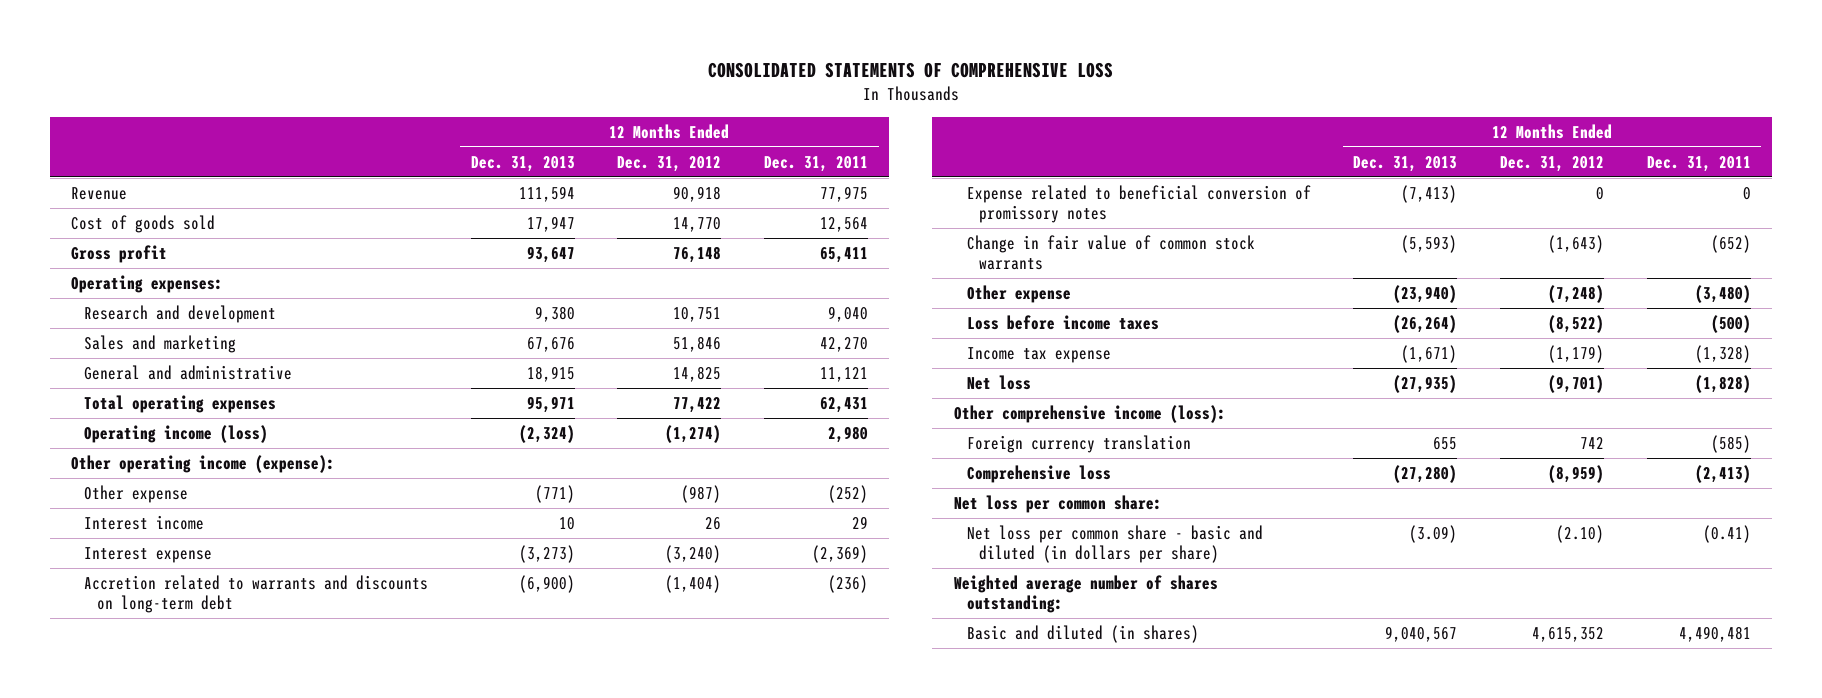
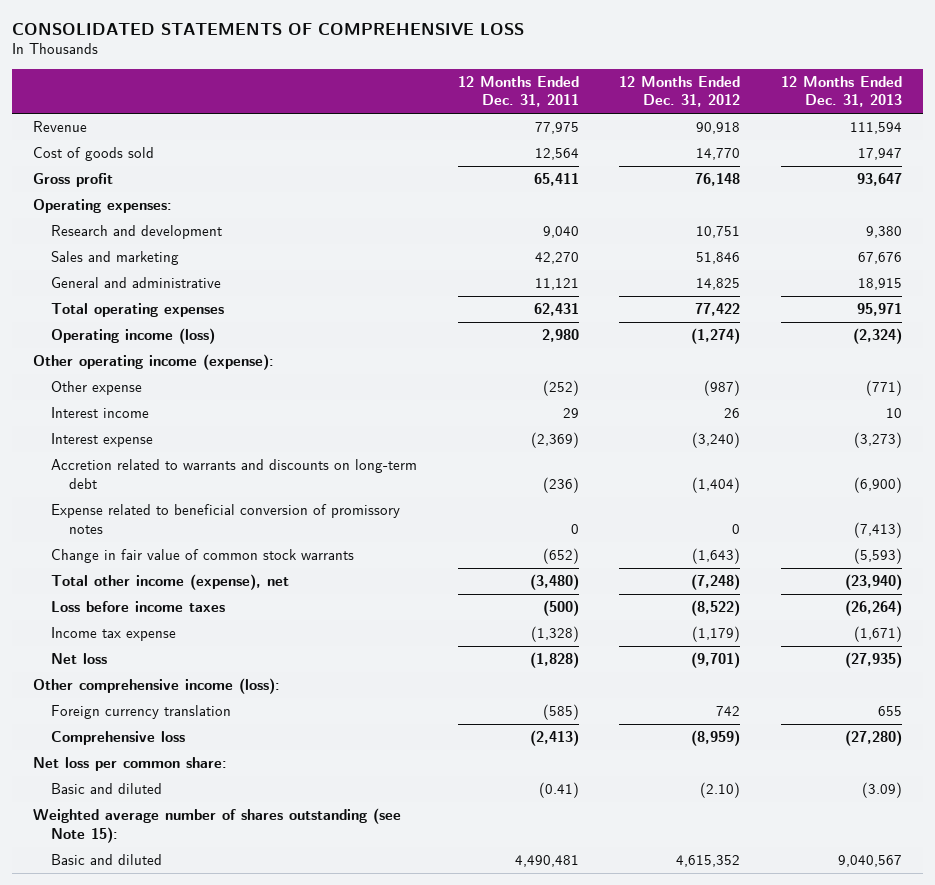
[966,284,1071,303] Other expense -> [50,574,289,591] Total other income (expense), net
[966,524,1263,563] Net loss per common share - basic and diluted (in dollars per share) -> [50,783,162,795] Basic and diluted
[953,574,1218,613] Weighted average number of shares outstanding: -> [32,808,401,843] Weighted average number of shares outstanding (see Note 15):
[966,624,1199,643] Basic and diluted (in shares) -> [50,854,162,866] Basic and diluted

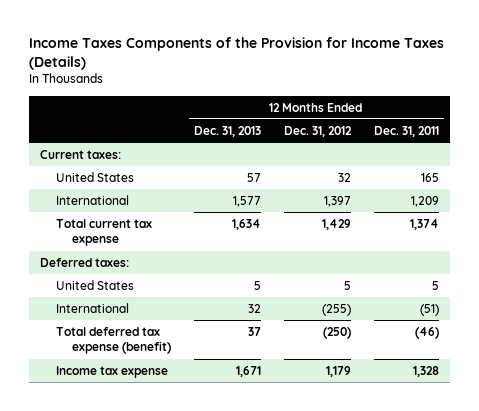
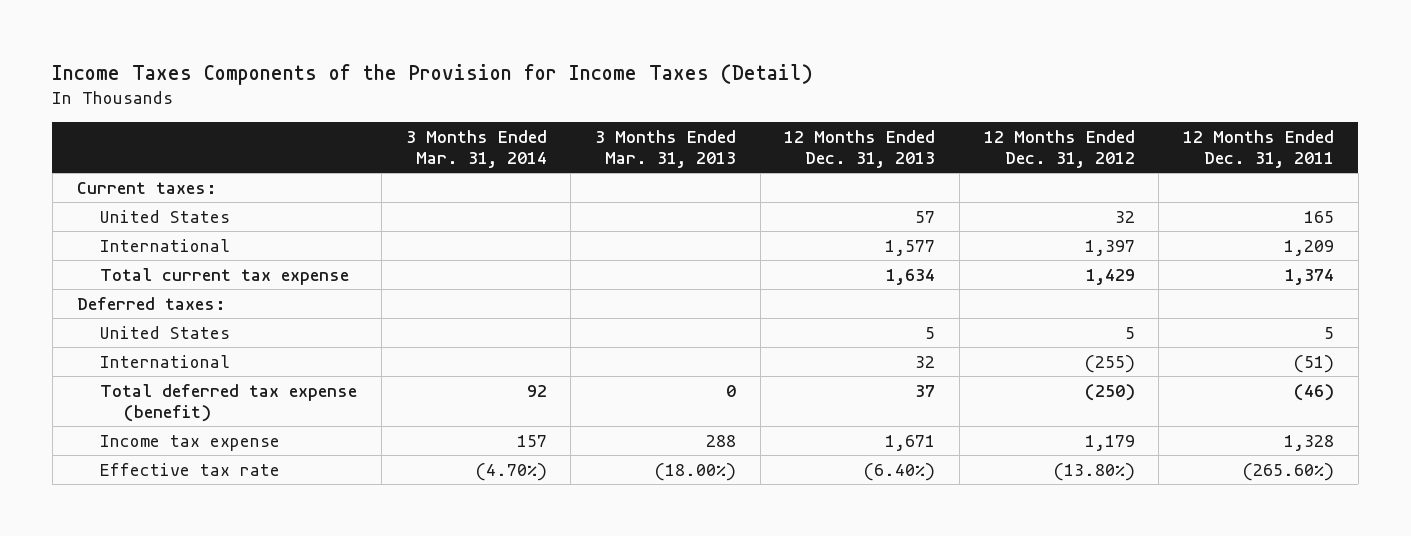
[28,36,444,70] Income Taxes Components of the Provision for Income Taxes (Details) -> [52,64,814,86] Income Taxes Components of the Provision for Income Taxes (Detail)
none -> [405,129,547,168] 3 Months Ended Mar. 31, 2014
none -> [594,129,736,168] 3 Months Ended Mar. 31, 2013
none -> [100,462,281,476] Effective tax rate

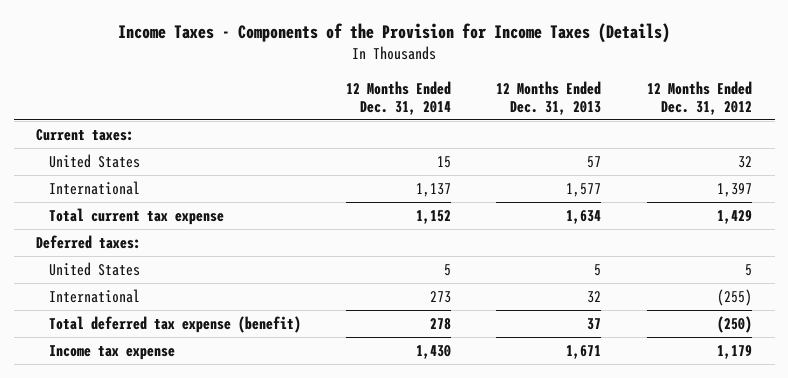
[52,64,814,86] Income Taxes Components of the Provision for Income Taxes (Detail) -> [118,23,671,44] Income Taxes - Components of the Provision for Income Taxes (Details)
[405,129,547,168] 3 Months Ended Mar. 31, 2014 -> none
[594,129,736,168] 3 Months Ended Mar. 31, 2013 -> none
[1183,129,1335,168] 12 Months Ended Dec. 31, 2011 -> none
none -> [346,80,452,116] 12 Months Ended Dec. 31, 2014
[100,462,281,476] Effective tax rate -> none

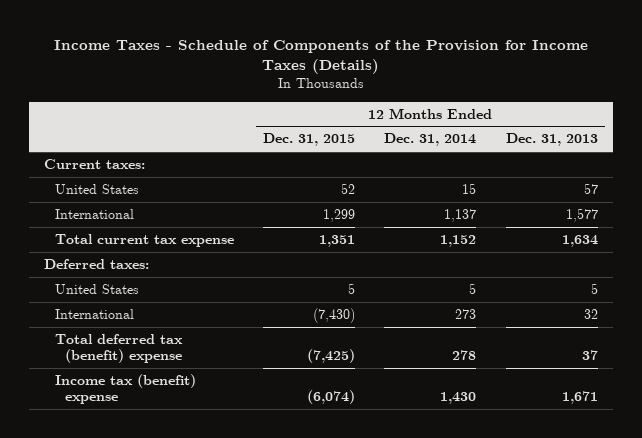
[118,23,671,44] Income Taxes - Components of the Provision for Income Taxes (Details) -> [53,39,588,75] Income Taxes - Schedule of Components of the Provision for Income Taxes (Details)
[646,80,752,116] 12 Months Ended Dec. 31, 2012 -> none
none -> [263,133,356,147] Dec. 31, 2015
[48,315,301,333] Total deferred tax expense (benefit) -> [54,333,183,364] Total deferred tax (benefit) expense
[48,344,175,360] Income tax expense -> [54,373,196,405] Income tax (benefit) expense

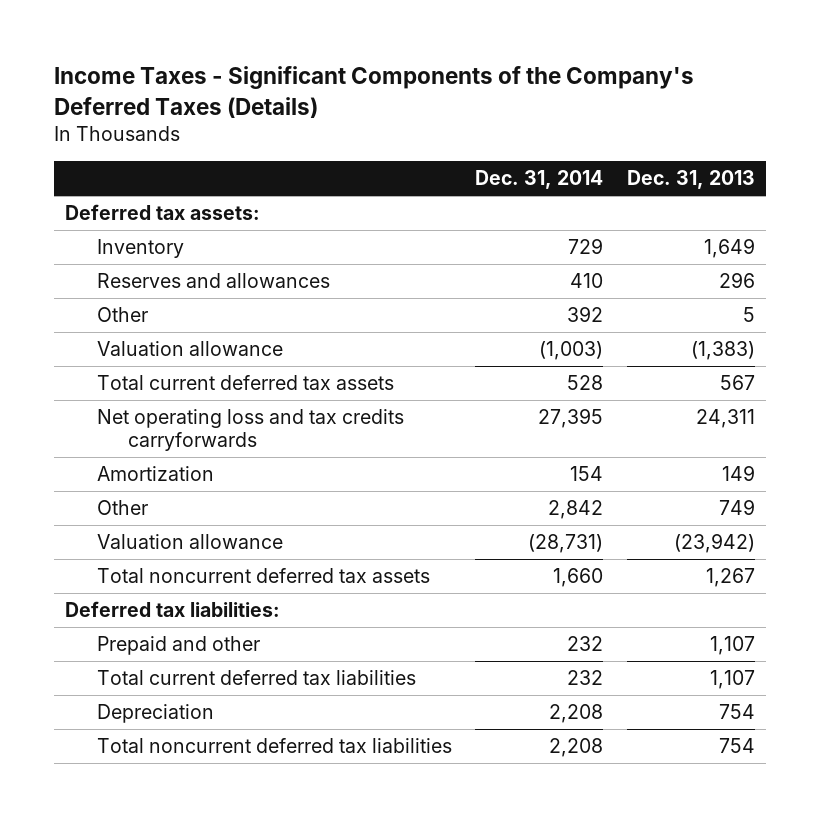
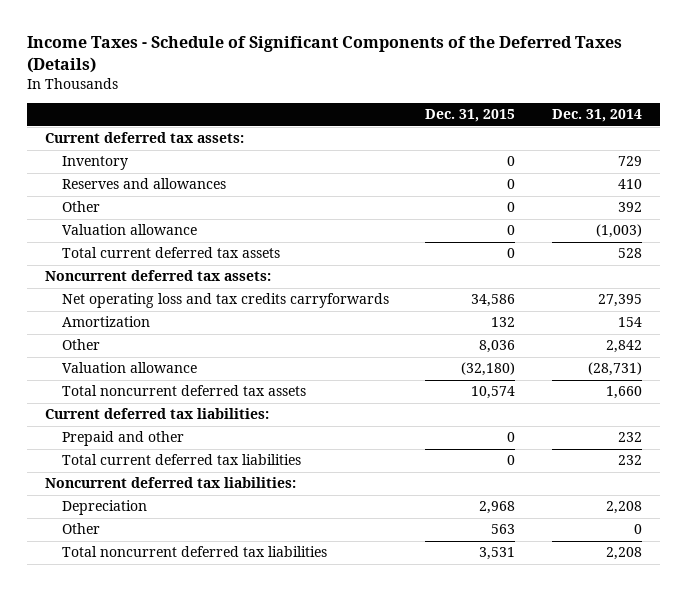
[53,66,694,118] Income Taxes - Significant Components of the Company's Deferred Taxes (Details) -> [26,36,622,73] Income Taxes - Schedule of Significant Components of the Deferred Taxes (Details)
[626,170,755,190] Dec. 31, 2013 -> none
none -> [425,109,516,123] Dec. 31, 2015
[65,204,261,221] Deferred tax assets: -> [44,132,244,144] Current deferred tax assets:
none -> [44,270,271,282] Noncurrent deferred tax assets:
[65,601,281,618] Deferred tax liabilities: -> [44,408,269,420] Current deferred tax liabilities:
none -> [44,477,296,489] Noncurrent deferred tax liabilities:
none -> [62,523,101,535] Other

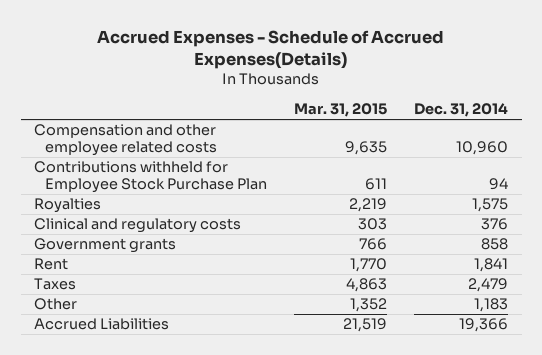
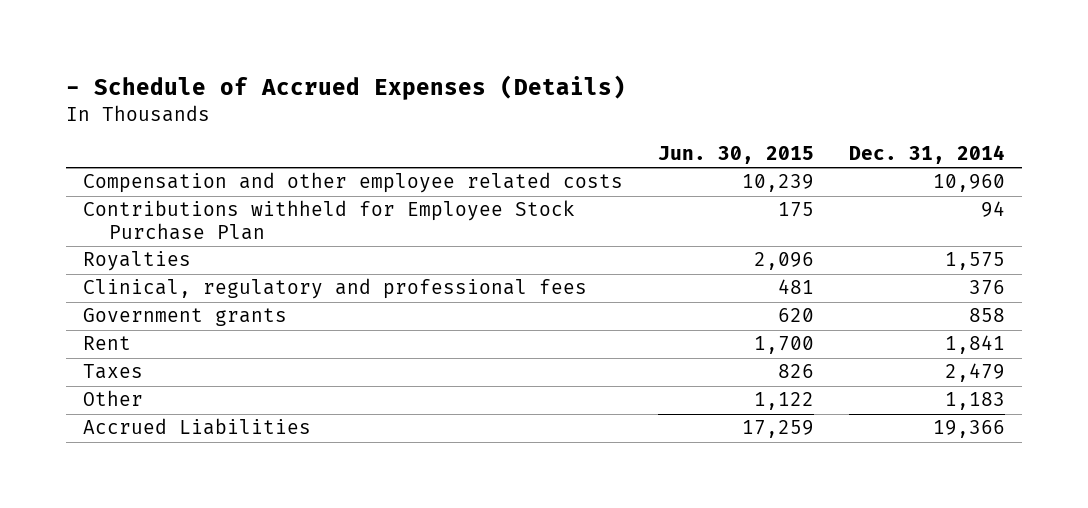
[97,29,445,70] Accrued Expenses - Schedule of Accrued Expenses(Details) -> [65,75,626,101] - Schedule of Accrued Expenses (Details)
[293,103,387,118] Mar. 31, 2015 -> none
none -> [657,146,814,165] Jun. 30, 2015
[34,218,242,234] Clinical and regulatory costs -> [83,278,588,300] Clinical, regulatory and professional fees

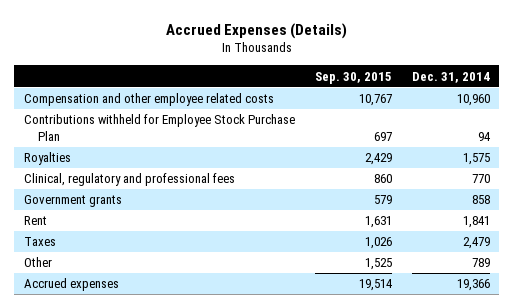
[65,75,626,101] - Schedule of Accrued Expenses (Details) -> [165,22,347,39] Accrued Expenses (Details)
[657,146,814,165] Jun. 30, 2015 -> none
none -> [314,71,392,84] Sep. 30, 2015
[968,280,1005,296] 376 -> [471,174,490,184] 770
[944,392,1005,411] 1,183 -> [471,258,490,268] 789
[83,418,312,436] Accrued Liabilities -> [24,278,120,292] Accrued expenses

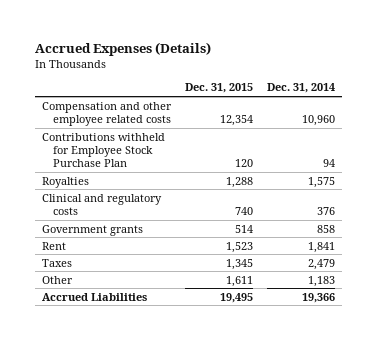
[314,71,392,84] Sep. 30, 2015 -> none
none -> [185,83,254,94] Dec. 31, 2015
[24,173,236,187] Clinical, regulatory and professional fees -> [42,193,163,216] Clinical and regulatory costs
[471,174,490,184] 770 -> [317,207,336,216] 376
[471,258,490,268] 789 -> [308,275,336,287] 1,183
[24,278,120,292] Accrued expenses -> [42,292,148,301] Accrued Liabilities

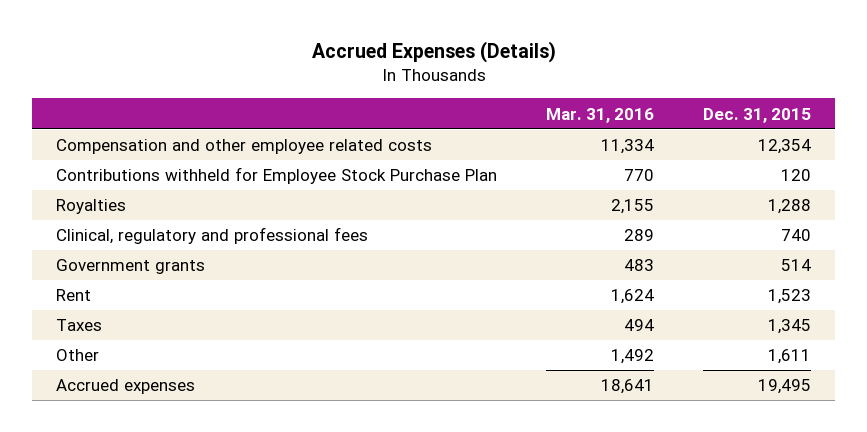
[267,83,336,94] Dec. 31, 2014 -> none
none -> [546,107,655,123] Mar. 31, 2016
[42,193,163,216] Clinical and regulatory costs -> [56,227,369,245] Clinical, regulatory and professional fees
[42,292,148,301] Accrued Liabilities -> [56,379,196,395] Accrued expenses

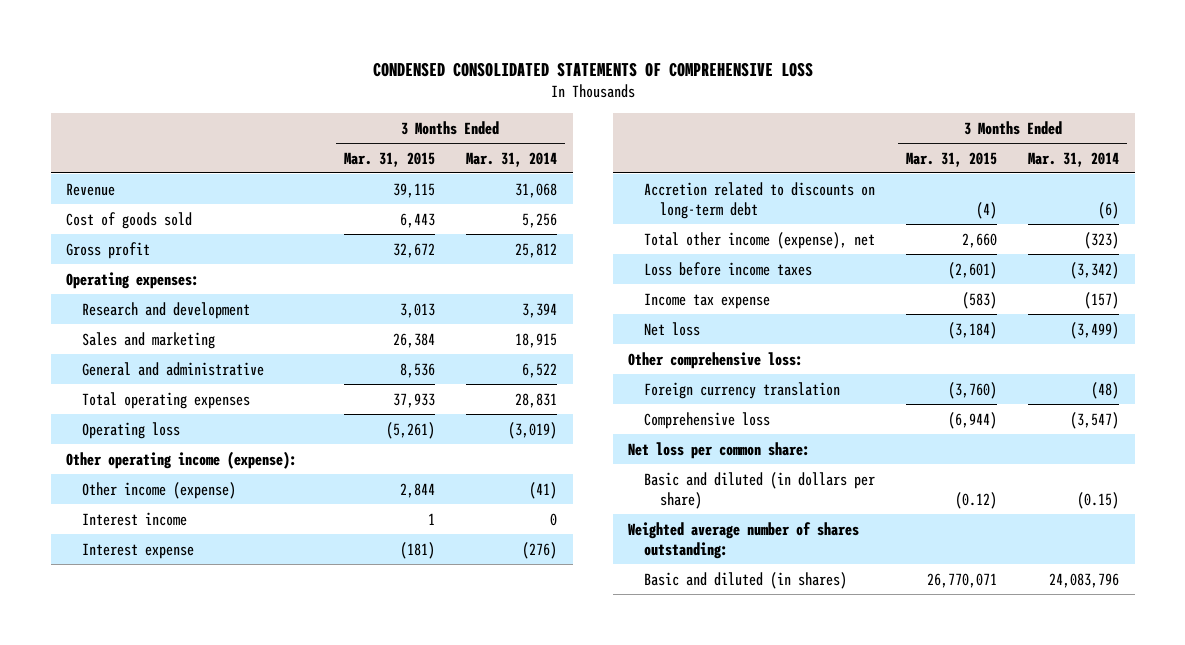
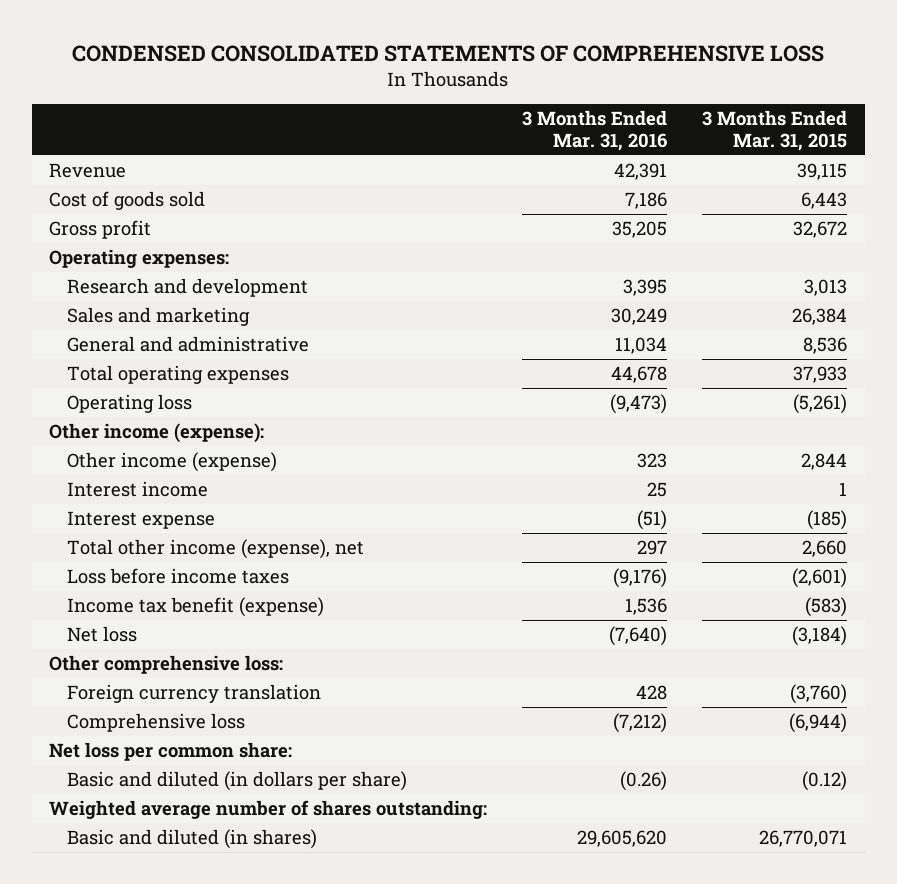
[466,151,558,167] Mar. 31, 2014 -> none
none -> [522,110,668,152] 3 Months Ended Mar. 31, 2016
[66,450,298,469] Other operating income (expense): -> [49,423,265,444] Other income (expense):
[644,181,876,220] Accretion related to discounts on long-term debt -> none
[399,541,435,559] (181) -> [807,510,848,531] (185)
[644,292,771,309] Income tax expense -> [67,597,325,618] Income tax benefit (expense)

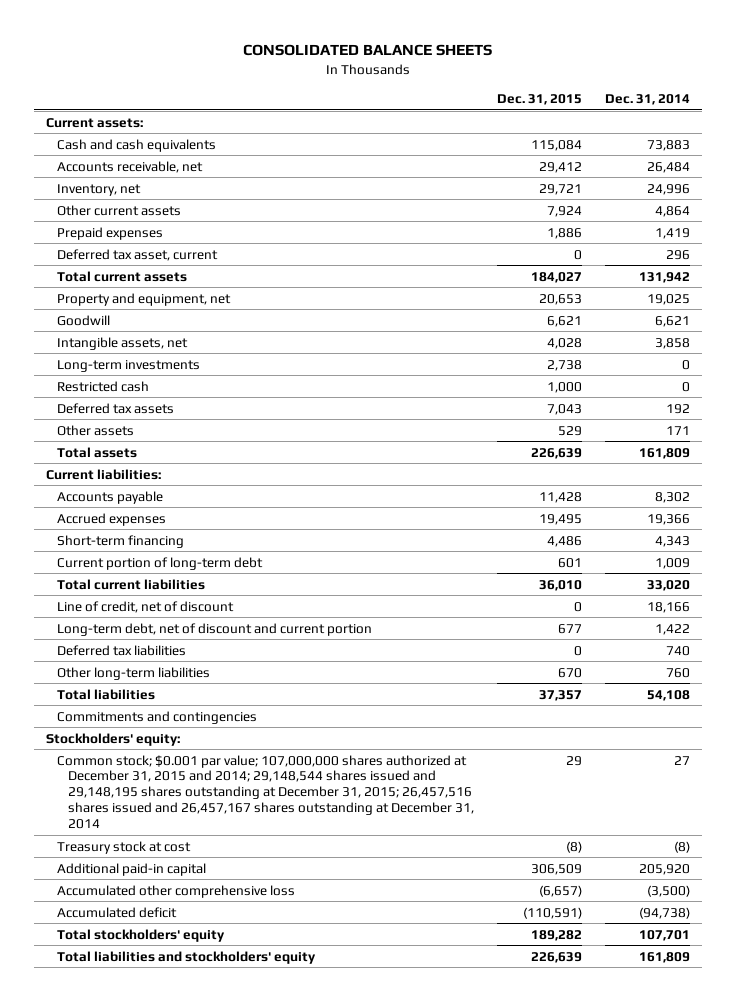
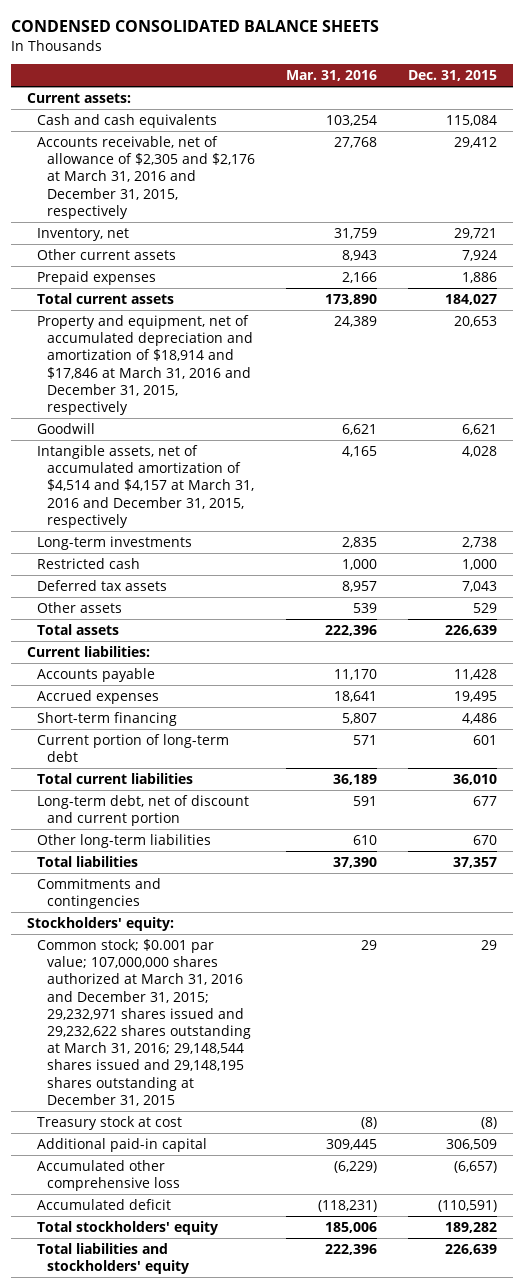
[242,44,492,57] CONSOLIDATED BALANCE SHEETS -> [11,20,380,33] CONDENSED CONSOLIDATED BALANCE SHEETS
[604,93,690,105] Dec. 31, 2014 -> none
none -> [285,70,377,82] Mar. 31, 2016
[56,160,203,173] Accounts receivable, net -> [36,135,255,219] Accounts receivable, net of allowance of $2,305 and $2,176 at March 31, 2016 and December 31, 2015, respectively
[56,248,218,261] Deferred tax asset, current -> none
[56,292,231,306] Property and equipment, net -> [36,314,253,415] Property and equipment, net of accumulated depreciation and amortization of $18,914 and $17,846 at March 31, 2016 and December 31, 2015, respectively
[56,336,188,350] Intangible assets, net -> [36,444,254,528] Intangible assets, net of accumulated amortization of $4,514 and $4,157 at March 31, 2016 and December 31, 2015, respectively
[56,600,234,613] Line of credit, net of discount -> none
[56,644,186,656] Deferred tax liabilities -> none
[56,754,474,829] Common stock; $0.001 par value; 107,000,000 shares authorized at December 31, 2015 and 2014; 29,148,544 shares issued and 29,148,195 shares outstanding at December 31, 2015; 26,457,516 shares issued and 26,457,167 shares outstanding at December 31, 2014 -> [36,938,251,1106] Common stock; $0.001 par value; 107,000,000 shares authorized at March 31, 2016 and December 31, 2015; 29,232,971 shares issued and 29,232,622 shares outstanding at March 31, 2016; 29,148,544 shares issued and 29,148,195 shares outstanding at December 31, 2015

